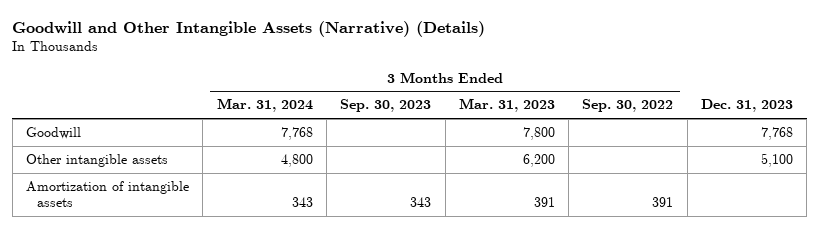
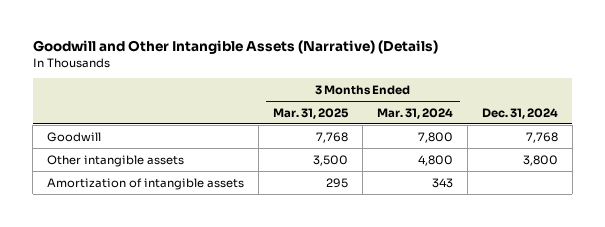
[340,99,432,113] Sep. 30, 2023 -> none
[458,98,555,113] Mar. 31, 2023 -> none
[582,99,674,113] Sep. 30, 2022 -> none
[701,99,794,113] Dec. 31, 2023 -> none
none -> [273,107,350,119] Mar. 31, 2025
none -> [481,107,558,119] Dec. 31, 2024
[280,126,313,140] 7,768 -> [417,131,453,143] 7,800

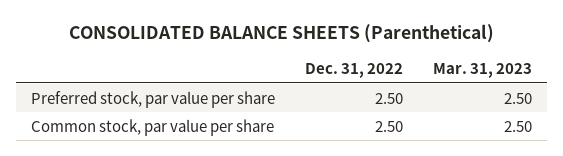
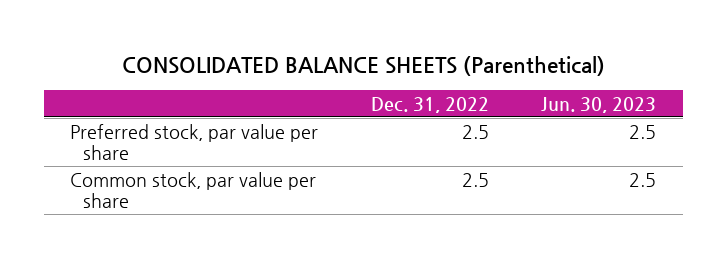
[433,63,533,79] Mar. 31, 2023 -> none
none -> [541,96,657,113] Jun. 30, 2023
[375,92,404,104] 2.50 -> [461,124,489,139] 2.5
[375,120,404,132] 2.50 -> [461,172,489,187] 2.5

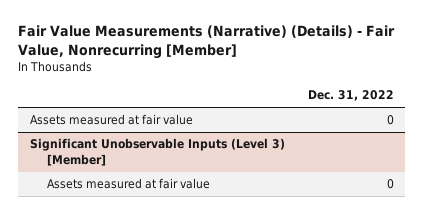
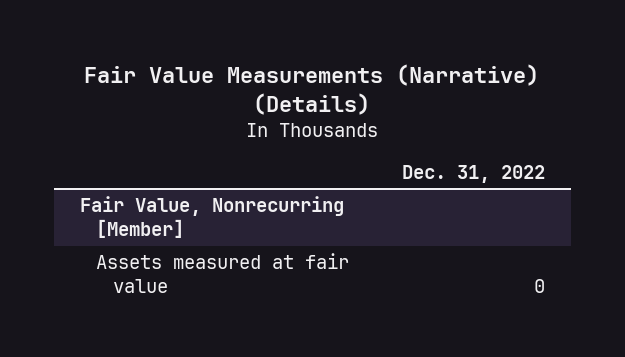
[18,25,396,59] Fair Value Measurements (Narrative) (Details) - Fair Value, Nonrecurring [Member] -> [84,64,540,115] Fair Value Measurements (Narrative) (Details)
[29,114,193,126] Assets measured at fair value -> none
[29,138,285,166] Significant Unobservable Inputs (Level 3) [Member] -> [80,196,345,239] Fair Value, Nonrecurring [Member]

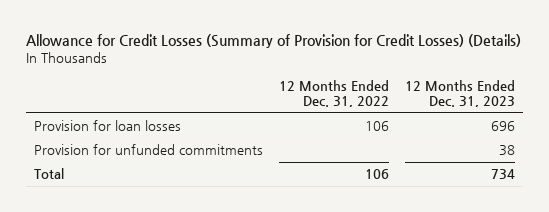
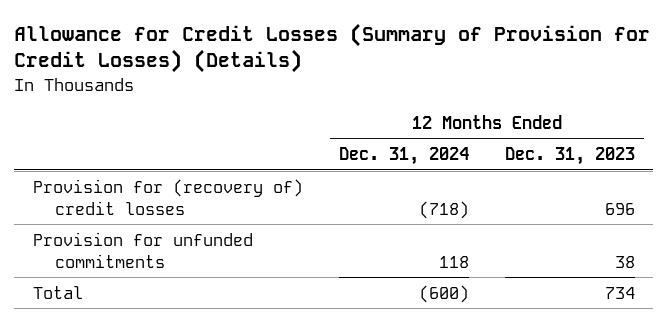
[278,80,389,108] 12 Months Ended Dec. 31, 2022 -> none
none -> [338,147,469,166] Dec. 31, 2024
[34,120,182,132] Provision for loan losses -> [32,178,303,215] Provision for (recovery of) credit losses

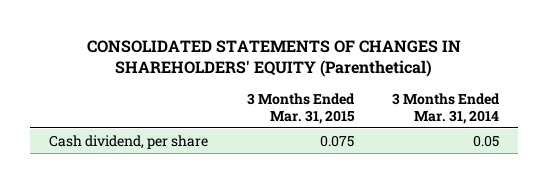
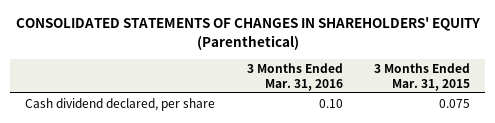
[391,92,500,124] 3 Months Ended Mar. 31, 2014 -> none
none -> [246,62,343,91] 3 Months Ended Mar. 31, 2016
[49,134,209,149] Cash dividend, per share -> [25,97,216,111] Cash dividend declared, per share

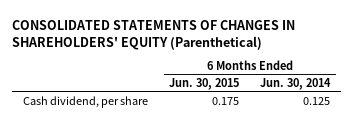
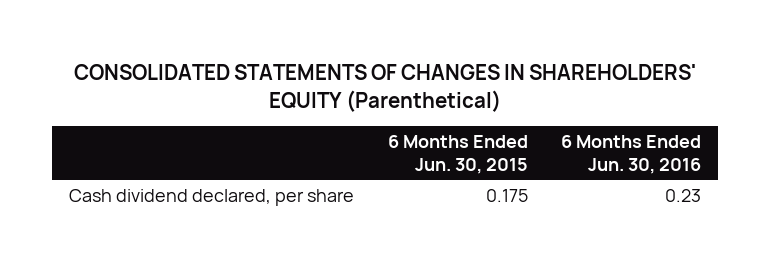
[260,78,332,91] Jun. 30, 2014 -> none
none -> [561,134,702,174] 6 Months Ended Jun. 30, 2016
[23,96,149,109] Cash dividend, per share -> [68,188,354,206] Cash dividend declared, per share

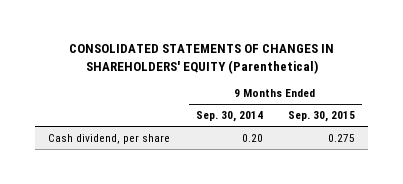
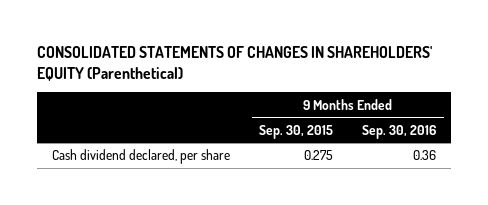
[195,111,263,123] Sep. 30, 2014 -> none
none -> [362,124,437,139] Sep. 30, 2016
[48,134,171,145] Cash dividend, per share -> [51,149,230,165] Cash dividend declared, per share

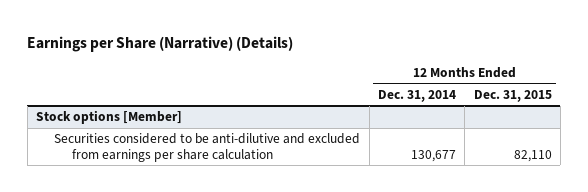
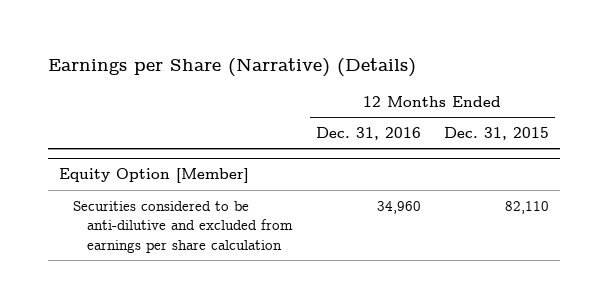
[377,89,456,102] Dec. 31, 2014 -> none
none -> [315,127,421,141] Dec. 31, 2016
[36,110,183,125] Stock options [Member] -> [59,168,250,184] Equity Option [Member]

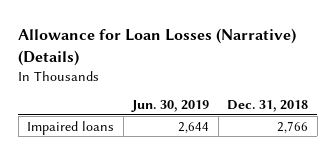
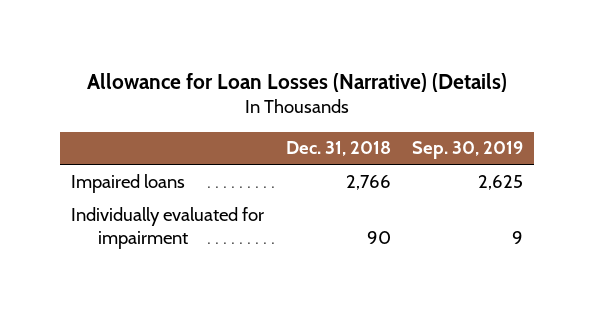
[131,100,210,113] Jun. 30, 2019 -> none
none -> [412,141,524,160] Sep. 30, 2019
none -> [70,206,264,249] Individually evaluated for impairment

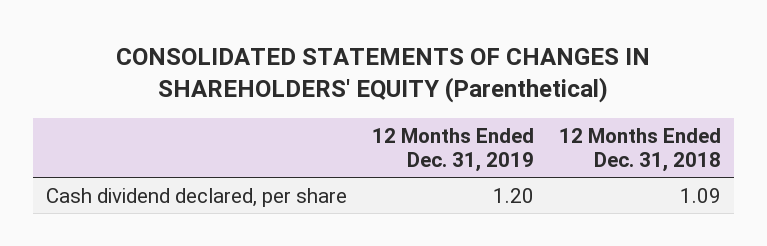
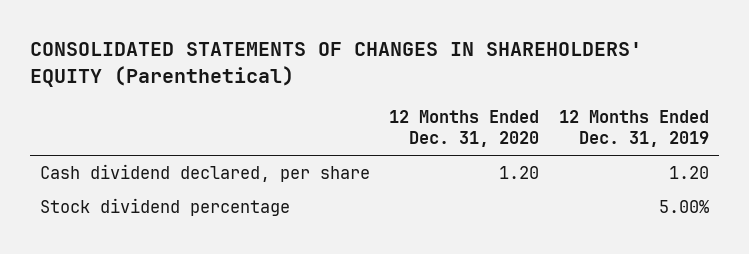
[559,127,722,172] 12 Months Ended Dec. 31, 2018 -> none
none -> [389,110,540,148] 12 Months Ended Dec. 31, 2020
none -> [39,198,290,217] Stock dividend percentage

